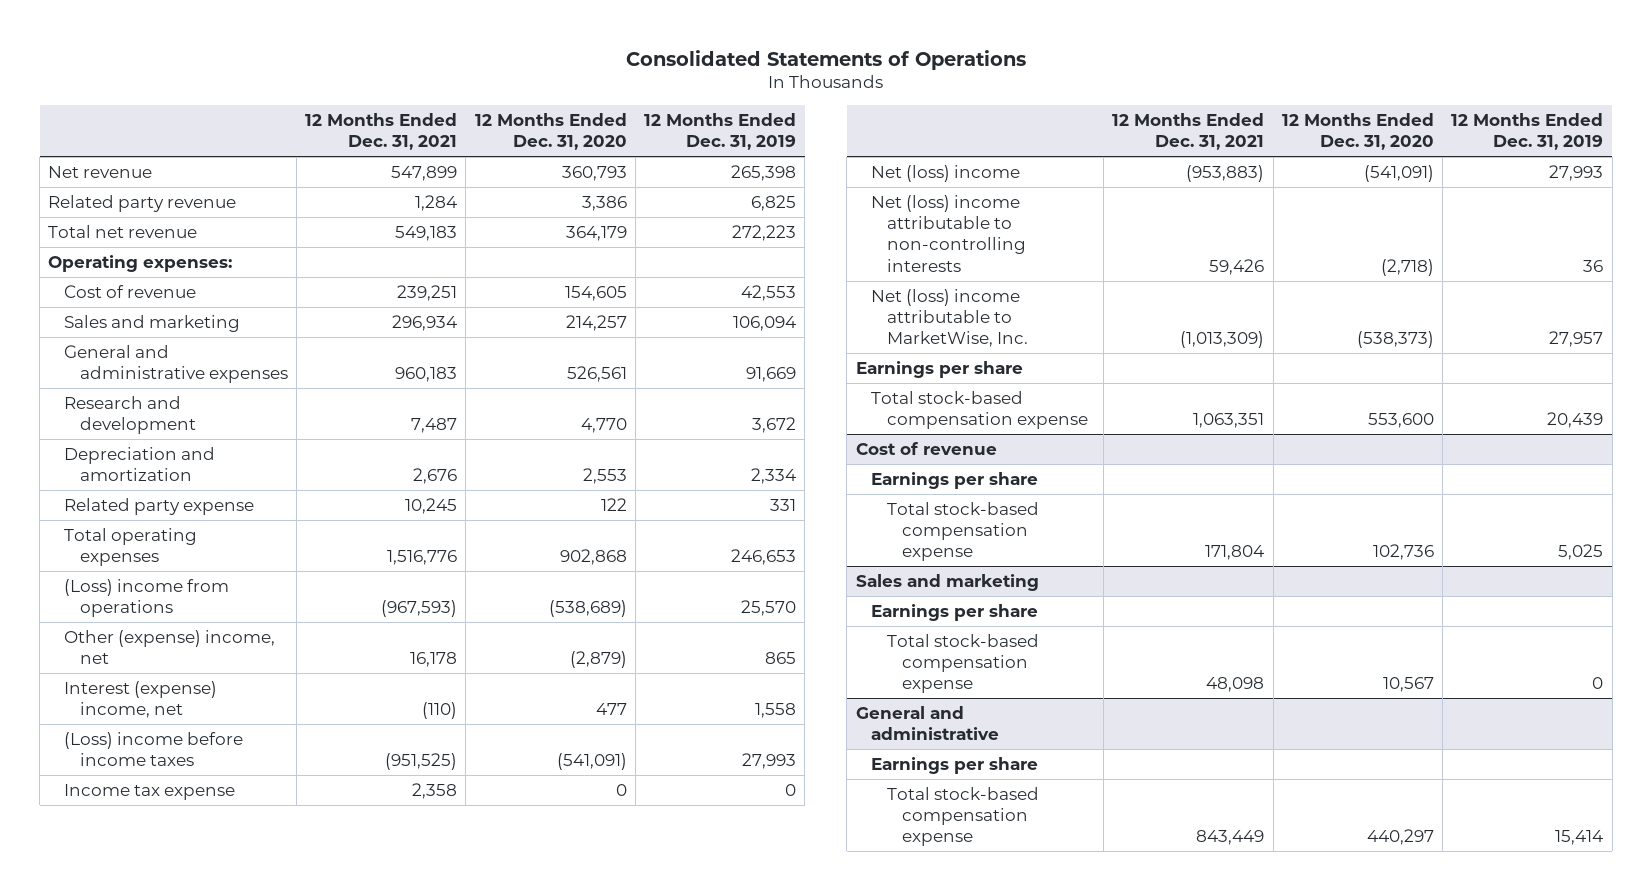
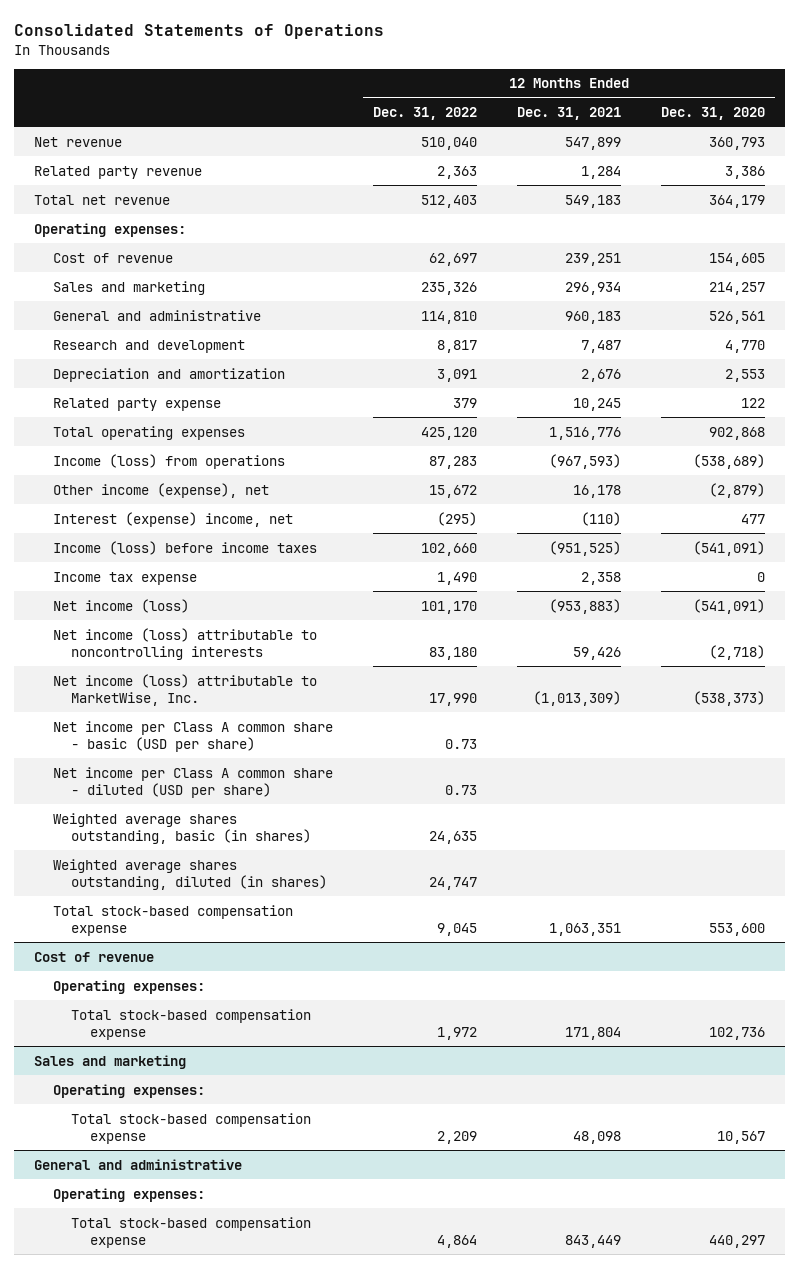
[644,112,797,151] 12 Months Ended Dec. 31, 2019 -> none
none -> [372,107,477,121] Dec. 31, 2022
[63,344,288,384] General and administrative expenses -> [52,309,261,321] General and administrative
[63,578,229,618] (Loss) income from operations -> [52,453,285,469] Income (loss) from operations
[63,629,275,665] Other (expense) income, net -> [52,482,269,498] Other income (expense), net
[63,731,243,767] (Loss) income before income taxes -> [52,540,317,555] Income (loss) before income taxes
[855,360,1023,378] Earnings per share -> none
[871,164,1021,182] Net (loss) income -> [52,598,189,613] Net income (loss)
[871,194,1026,272] Net (loss) income attributable to non-controlling interests -> [52,627,317,661] Net income (loss) attributable to noncontrolling interests
[871,288,1028,348] Net (loss) income attributable to MarketWise, Inc. -> [52,673,317,707] Net income (loss) attributable to MarketWise, Inc.
none -> [52,720,333,753] Net income per Class A common share - basic (USD per share)
none -> [52,766,333,799] Net income per Class A common share - diluted (USD per share)
none -> [52,812,312,845] Weighted average shares outstanding, basic (in shares)
none -> [52,858,328,891] Weighted average shares outstanding, diluted (in shares)
[871,471,1039,489] Earnings per share -> none
none -> [52,979,205,994] Operating expenses:
[871,603,1039,621] Earnings per share -> none
none -> [52,1083,205,1098] Operating expenses:
[871,756,1039,774] Earnings per share -> none
none -> [52,1187,205,1202] Operating expenses:

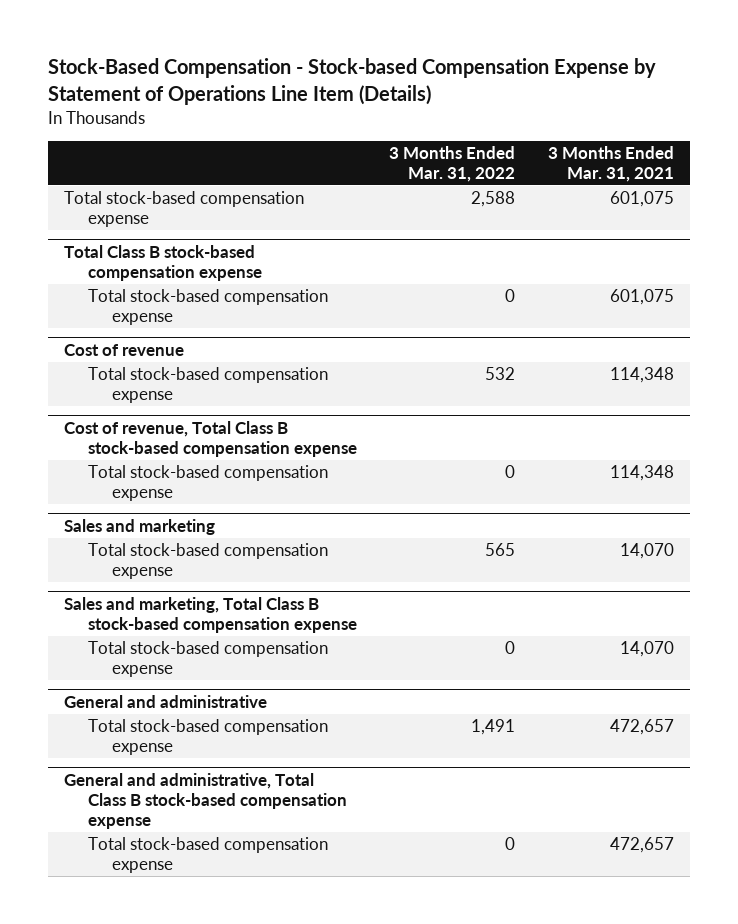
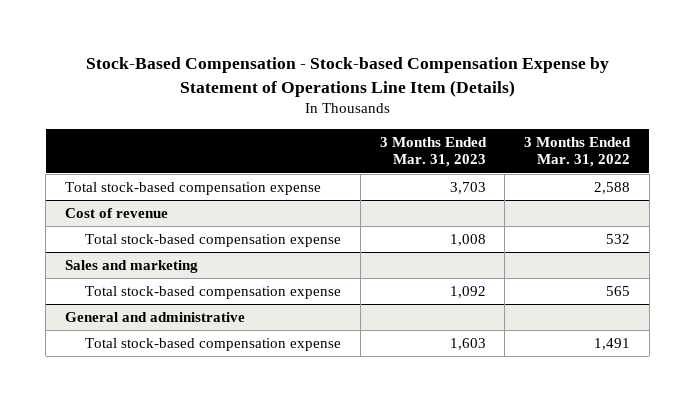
[547,146,674,182] 3 Months Ended Mar. 31, 2021 -> none
none -> [379,136,487,168] 3 Months Ended Mar. 31, 2023
[63,245,262,282] Total Class B stock-based compensation expense -> none
[87,289,328,326] Total stock-based compensation expense -> none
[63,421,357,458] Cost of revenue, Total Class B stock-based compensation expense -> none
[87,465,328,502] Total stock-based compensation expense -> none
[63,597,357,634] Sales and marketing, Total Class B stock-based compensation expense -> none
[87,641,328,678] Total stock-based compensation expense -> none
[63,773,347,829] General and administrative, Total Class B stock-based compensation expense -> none
[87,837,328,874] Total stock-based compensation expense -> none

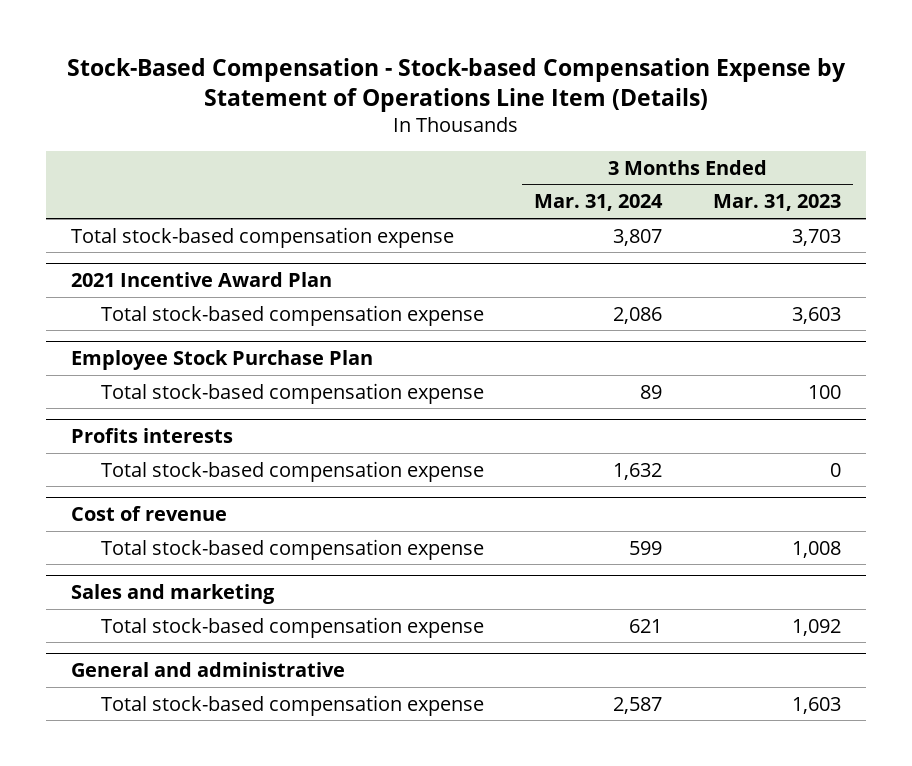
[524,136,632,168] 3 Months Ended Mar. 31, 2022 -> none
none -> [534,194,664,212] Mar. 31, 2024
none -> [70,272,332,288] 2021 Incentive Award Plan
none -> [101,304,485,326] Total stock-based compensation expense
none -> [70,350,373,371] Employee Stock Purchase Plan
none -> [101,382,485,404] Total stock-based compensation expense
none -> [70,428,233,444] Profits interests
none -> [101,460,485,482] Total stock-based compensation expense

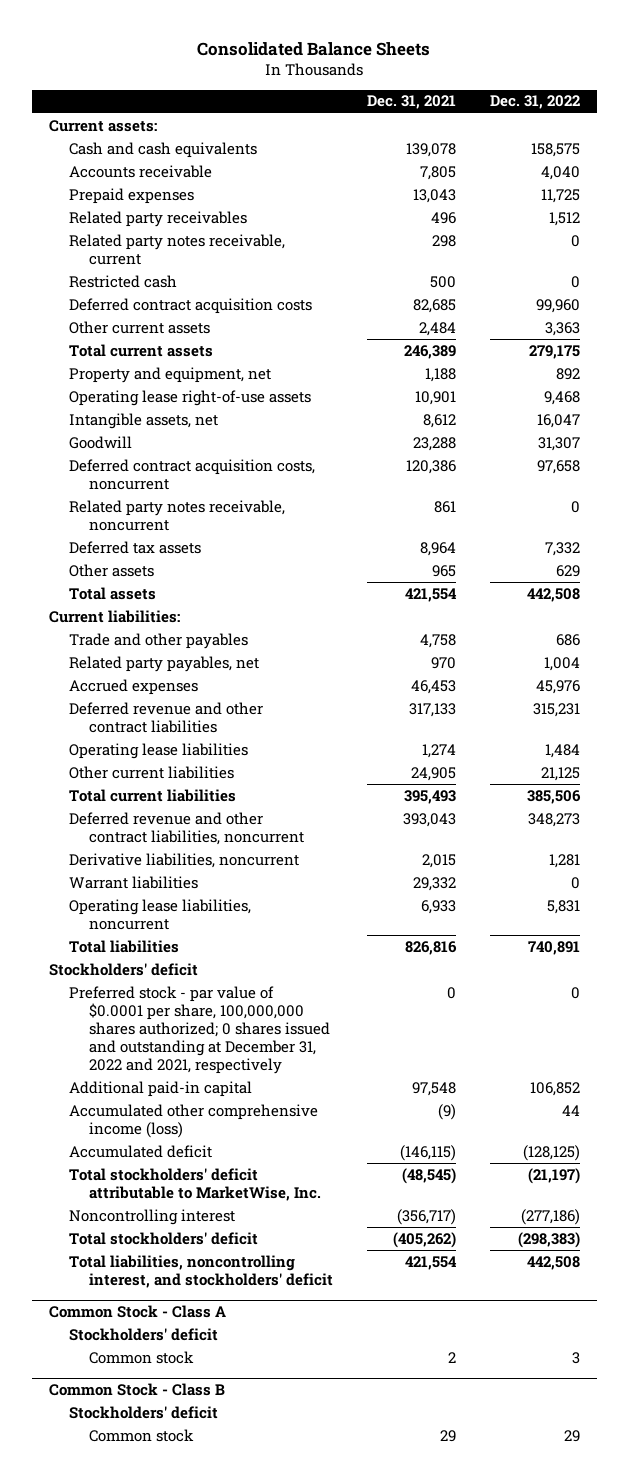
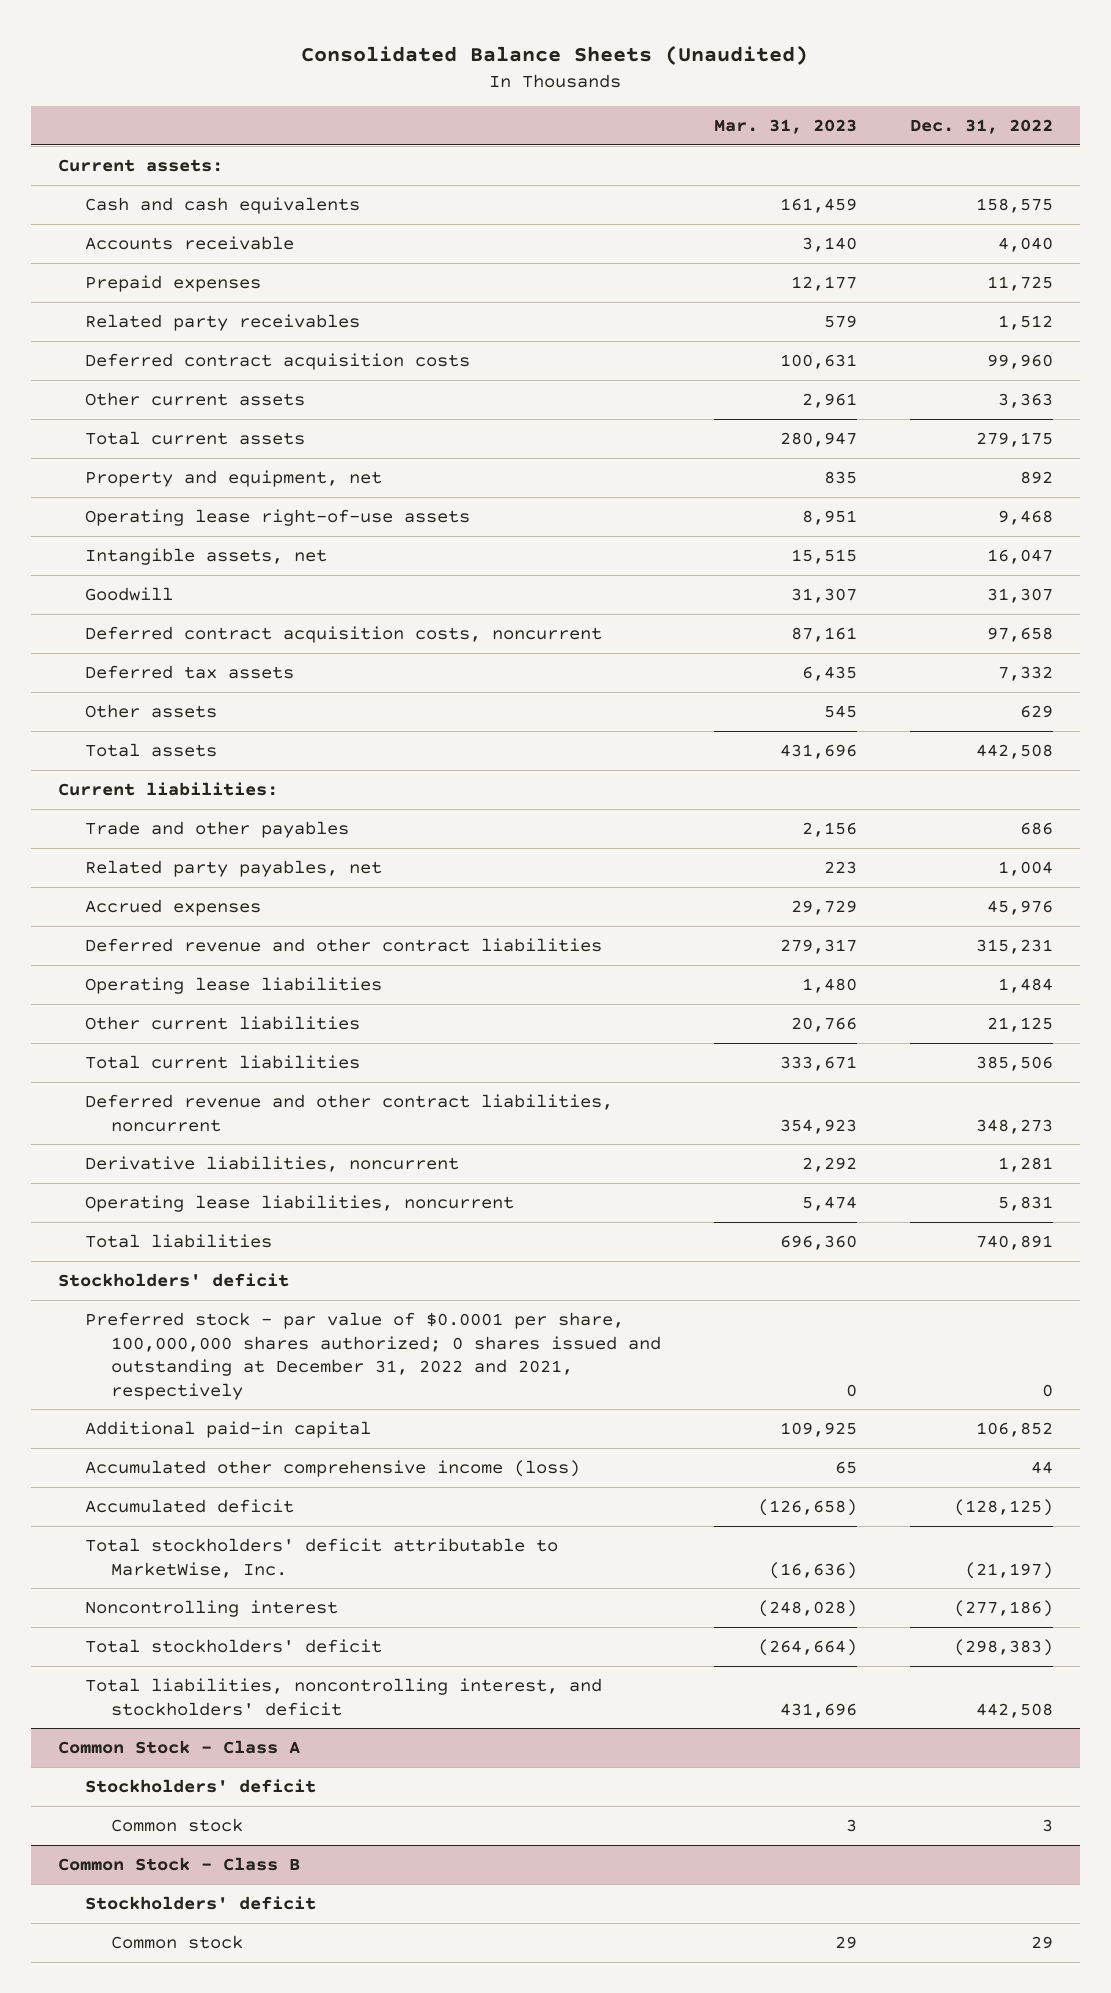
[197,41,431,56] Consolidated Balance Sheets -> [301,45,809,66] Consolidated Balance Sheets (Unaudited)
[366,95,456,110] Dec. 31, 2021 -> none
none -> [714,119,858,135] Mar. 31, 2023
[68,233,285,265] Related party notes receivable, current -> none
[68,274,177,288] Restricted cash -> none
[68,499,285,531] Related party notes receivable, noncurrent -> none
[68,875,198,889] Warrant liabilities -> none

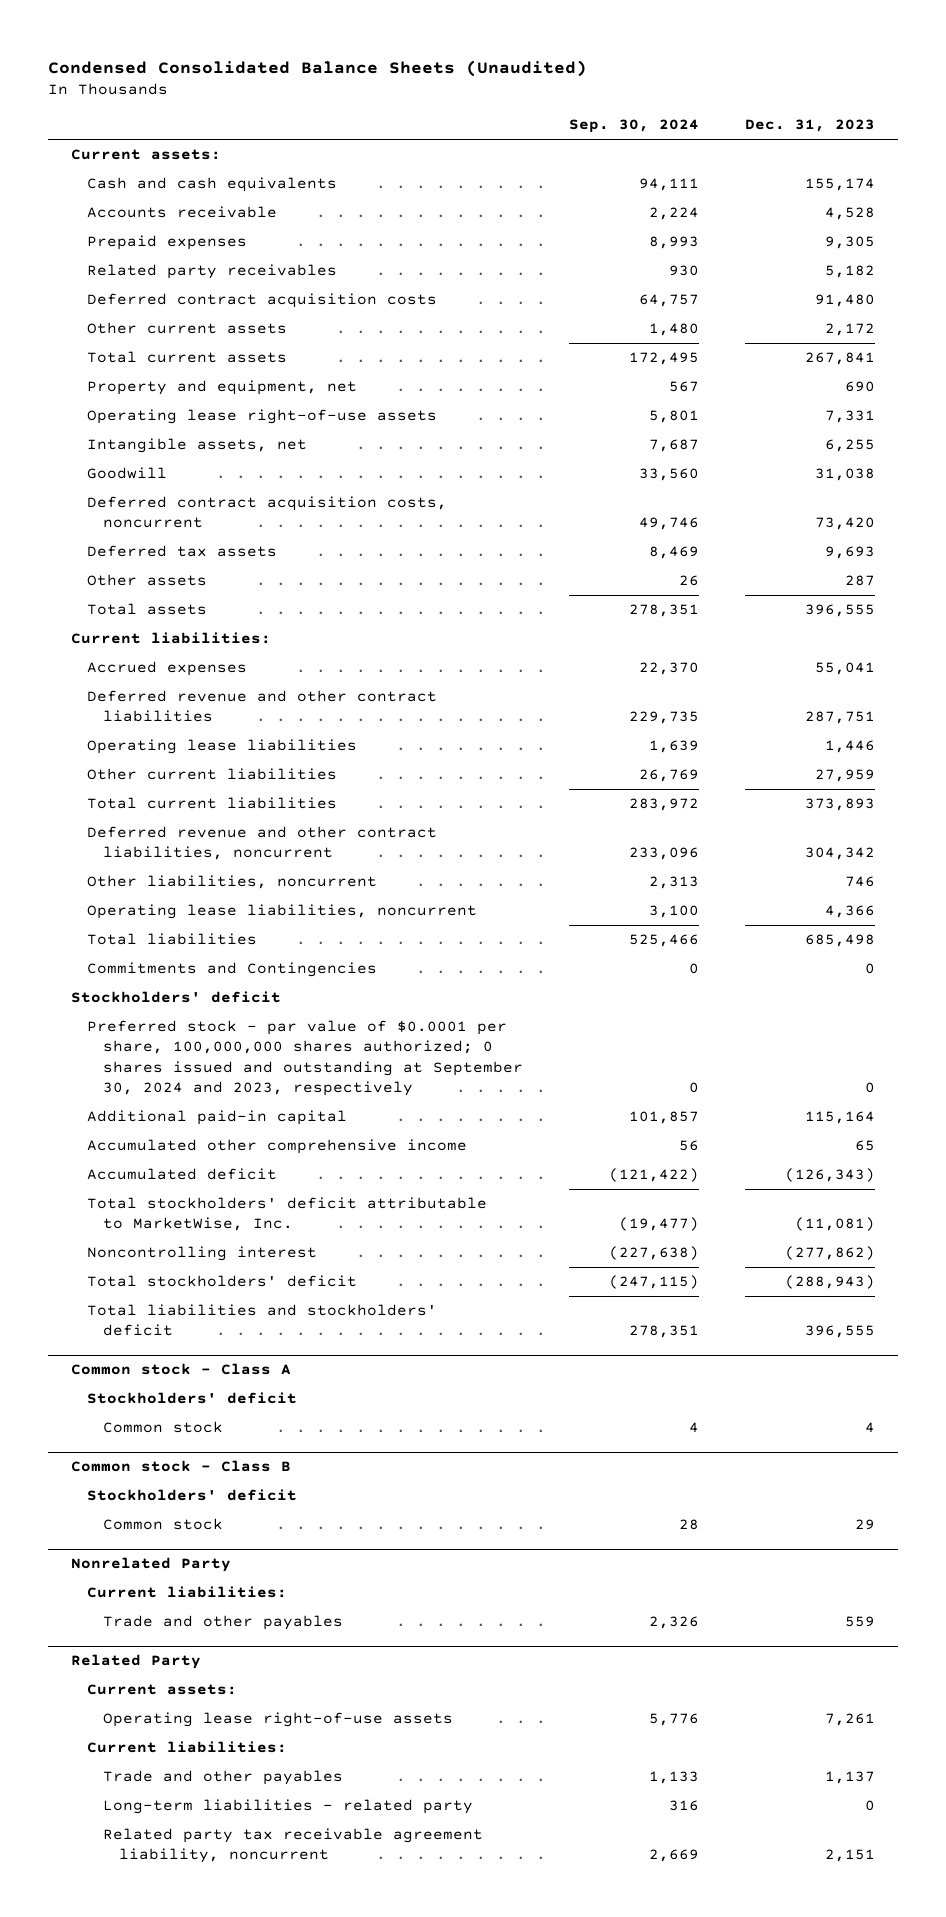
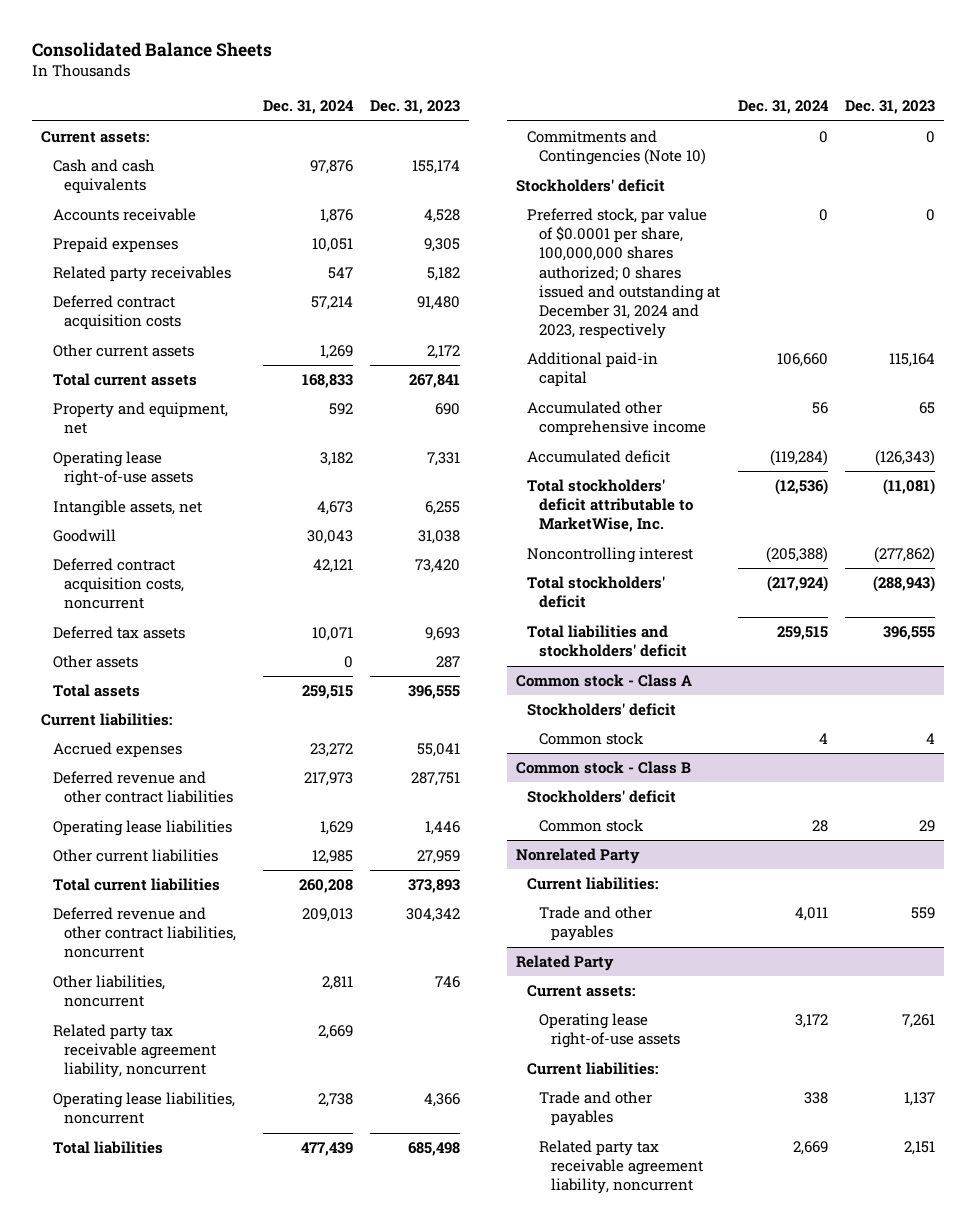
[48,59,588,77] Condensed Consolidated Balance Sheets (Unaudited) -> [32,41,273,57] Consolidated Balance Sheets
[569,119,700,134] Sep. 30, 2024 -> none
none -> [262,100,354,115] Dec. 31, 2024
none -> [52,1024,217,1079] Related party tax receivable agreement liability, noncurrent
[87,962,378,978] Commitments and Contingencies -> [527,130,707,166] Commitments and Contingencies (Note 10)
[87,1020,524,1096] Preferred stock - par value of $0.0001 per share, 100,000,000 shares authorized; 0 shares issued and outstanding at September 30, 2024 and 2023, respectively -> [527,208,721,339] Preferred stock, par value of $0.0001 per share, 100,000,000 shares authorized; 0 shares issued and outstanding at December 31, 2024 and 2023, respectively
[103,1799,474,1815] Long-term liabilities - related party -> none

